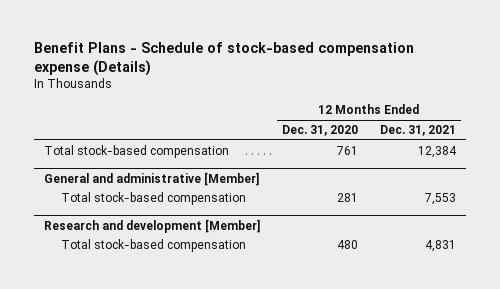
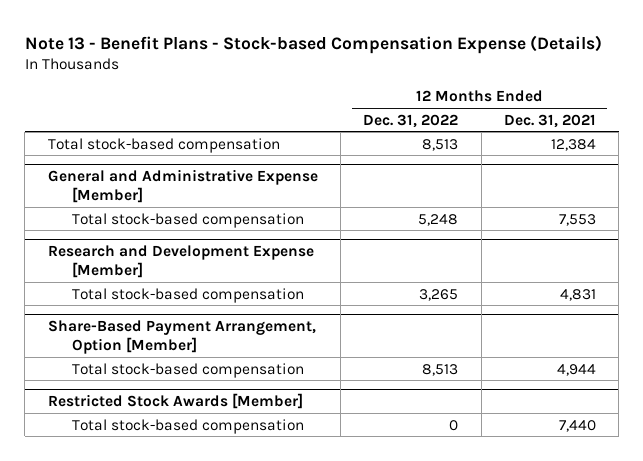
[33,41,414,76] Benefit Plans - Schedule of stock-based compensation expense (Details) -> [24,34,602,54] Note 13 - Benefit Plans - Stock-based Compensation Expense (Details)
[282,125,359,137] Dec. 31, 2020 -> none
none -> [363,113,459,128] Dec. 31, 2022
[44,171,261,186] General and administrative [Member] -> [47,169,318,204] General and Administrative Expense [Member]
[44,218,262,233] Research and development [Member] -> [47,245,314,279] Research and Development Expense [Member]
none -> [47,320,316,355] Share-Based Payment Arrangement, Option [Member]
none -> [71,362,304,378] Total stock-based compensation
none -> [47,393,303,410] Restricted Stock Awards [Member]
none -> [71,418,304,434] Total stock-based compensation

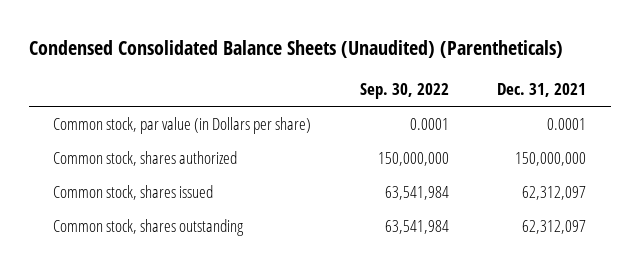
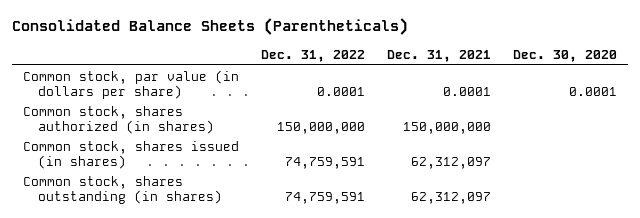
[28,40,563,59] Condensed Consolidated Balance Sheets (Unaudited) (Parentheticals) -> [11,18,408,36] Consolidated Balance Sheets (Parentheticals)
[359,83,449,100] Sep. 30, 2022 -> none
none -> [261,49,366,62] Dec. 31, 2022
none -> [513,49,618,62] Dec. 30, 2020
[53,116,312,134] Common stock, par value (in Dollars per share) -> [22,69,239,99] Common stock, par value (in dollars per share)
[53,150,238,166] Common stock, shares authorized -> [22,105,214,134] Common stock, shares authorized (in shares)
[53,184,214,200] Common stock, shares issued -> [22,140,239,169] Common stock, shares issued (in shares)
[53,218,245,236] Common stock, shares outstanding -> [22,175,222,204] Common stock, shares outstanding (in shares)

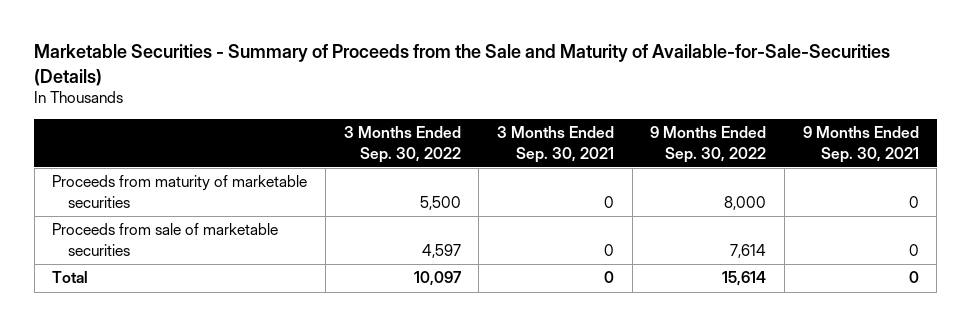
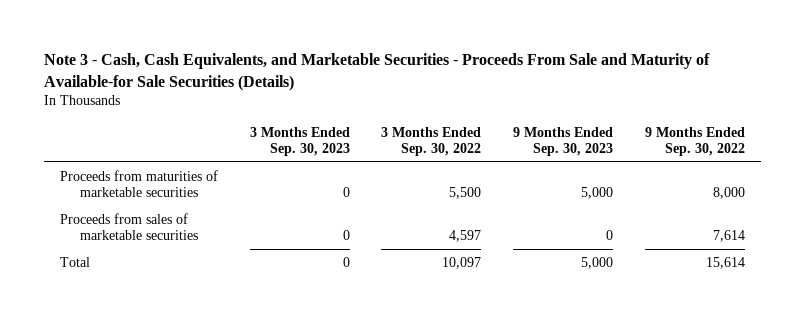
[34,44,891,86] Marketable Securities - Summary of Proceeds from the Sale and Maturity of Available-for-Sale-Securities (Details) -> [43,53,710,91] Note 3 - Cash, Cash Equivalents, and Marketable Securities - Proceeds From Sale and Maturity of Available-for Sale Securities (Details)
[497,126,615,163] 3 Months Ended Sep. 30, 2021 -> none
[802,126,919,163] 9 Months Ended Sep. 30, 2021 -> none
none -> [249,126,350,156] 3 Months Ended Sep. 30, 2023
none -> [513,126,614,156] 9 Months Ended Sep. 30, 2023
[52,175,308,208] Proceeds from maturity of marketable securities -> [59,169,218,197] Proceeds from maturities of marketable securities
[52,223,279,256] Proceeds from sale of marketable securities -> [59,212,199,240] Proceeds from sales of marketable securities

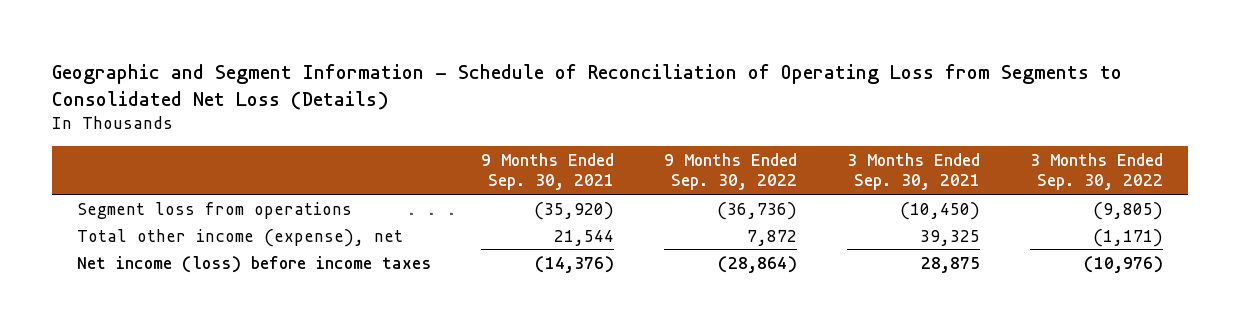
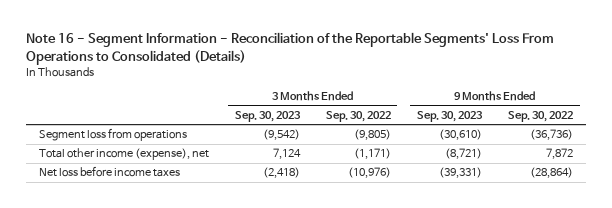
[51,63,1122,110] Geographic and Segment Information - Schedule of Reconciliation of Operating Loss from Segments to Consolidated Net Loss (Details) -> [25,32,554,65] Note 16 - Segment Information - Reconciliation of the Reportable Segments' Loss From Operations to Consolidated (Details)
[480,152,614,191] 9 Months Ended Sep. 30, 2021 -> none
[846,152,980,191] 3 Months Ended Sep. 30, 2021 -> none
none -> [234,111,301,123] Sep. 30, 2023
none -> [416,111,483,123] Sep. 30, 2023
[76,255,431,273] Net income (loss) before income taxes -> [38,166,180,178] Net loss before income taxes

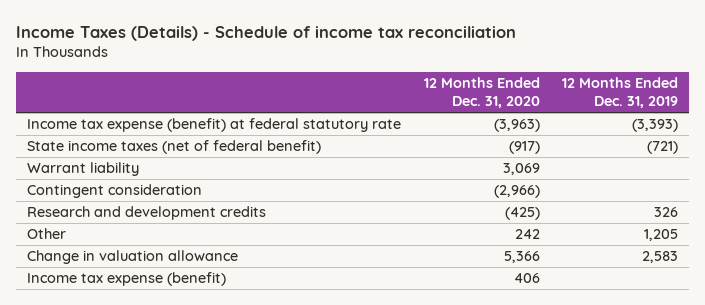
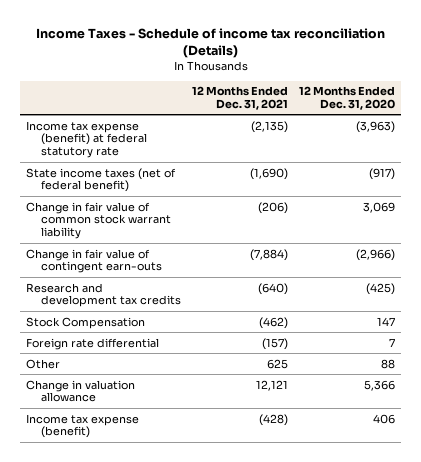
[15,25,516,41] Income Taxes (Details) - Schedule of income tax reconciliation -> [35,27,385,58] Income Taxes - Schedule of income tax reconciliation (Details)
[562,76,679,109] 12 Months Ended Dec. 31, 2019 -> none
none -> [192,86,289,110] 12 Months Ended Dec. 31, 2021
[26,162,139,177] Warrant liability -> [25,201,172,240] Change in fair value of common stock warrant liability
[26,184,202,199] Contingent consideration -> [25,248,163,274] Change in fair value of contingent earn-outs
[26,206,266,221] Research and development credits -> [25,282,182,308] Research and development tax credits
none -> [25,316,145,329] Stock Compensation
none -> [25,337,159,350] Foreign rate differential
[514,229,540,240] 242 -> [381,358,396,369] 88

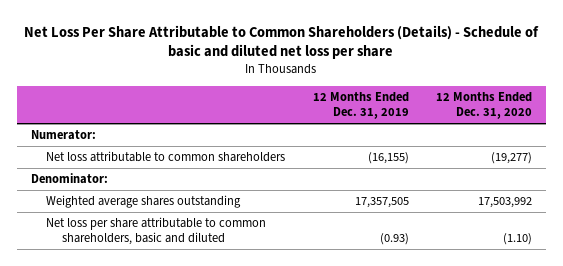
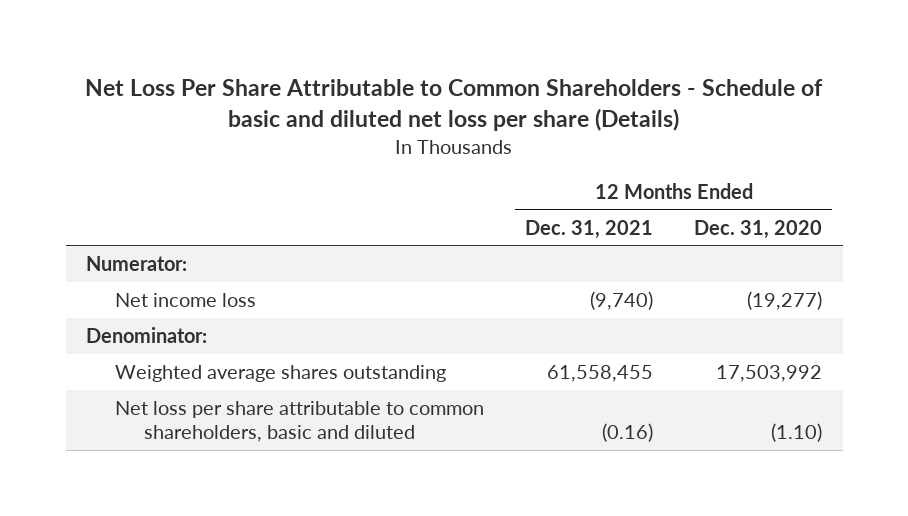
[24,24,540,60] Net Loss Per Share Attributable to Common Shareholders (Details) - Schedule of basic and diluted net loss per share -> [85,79,824,132] Net Loss Per Share Attributable to Common Shareholders - Schedule of basic and diluted net loss per share (Details)
[312,92,409,120] 12 Months Ended Dec. 31, 2019 -> none
none -> [525,219,654,239] Dec. 31, 2021
[46,151,286,163] Net loss attributable to common shareholders -> [115,293,257,308] Net income loss

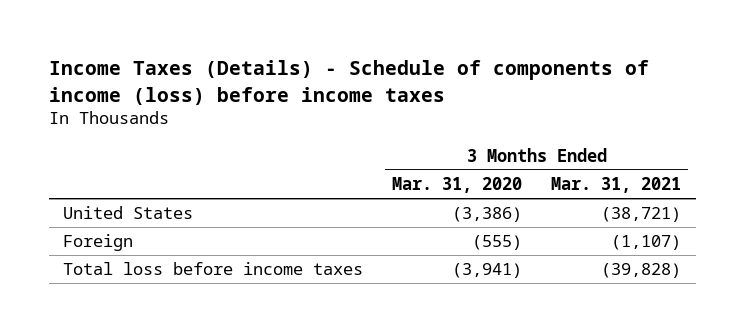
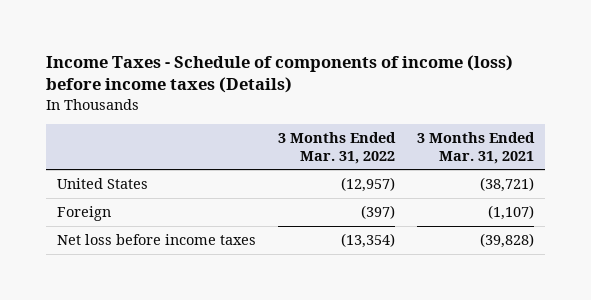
[48,60,649,105] Income Taxes (Details) - Schedule of components of income (loss) before income taxes -> [45,54,513,94] Income Taxes - Schedule of components of income (loss) before income taxes (Details)
[392,177,523,194] Mar. 31, 2020 -> none
none -> [277,132,396,164] 3 Months Ended Mar. 31, 2022
[63,262,364,276] Total loss before income taxes -> [56,233,256,245] Net loss before income taxes

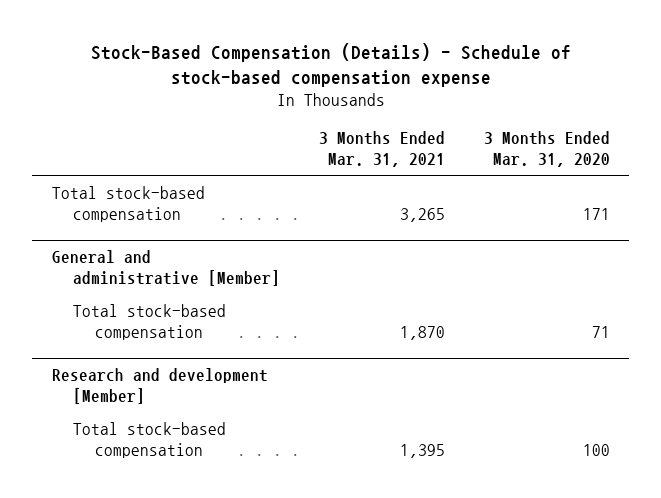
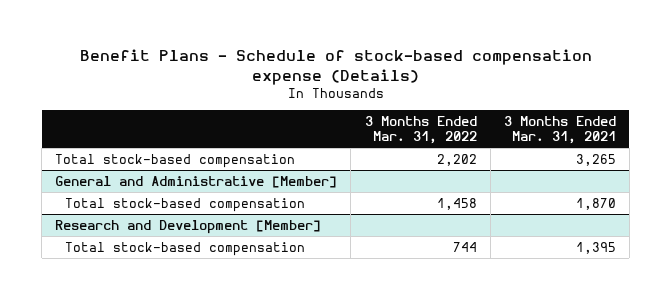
[90,42,571,88] Stock-Based Compensation (Details) - Schedule of stock-based compensation expense -> [79,49,592,85] Benefit Plans - Schedule of stock-based compensation expense (Details)
[483,131,610,168] 3 Months Ended Mar. 31, 2020 -> none
none -> [364,116,477,144] 3 Months Ended Mar. 31, 2022
[51,250,281,286] General and administrative [Member] -> [55,175,338,188] General and Administrative [Member]
[51,368,268,404] Research and development [Member] -> [55,219,322,234] Research and Development [Member]

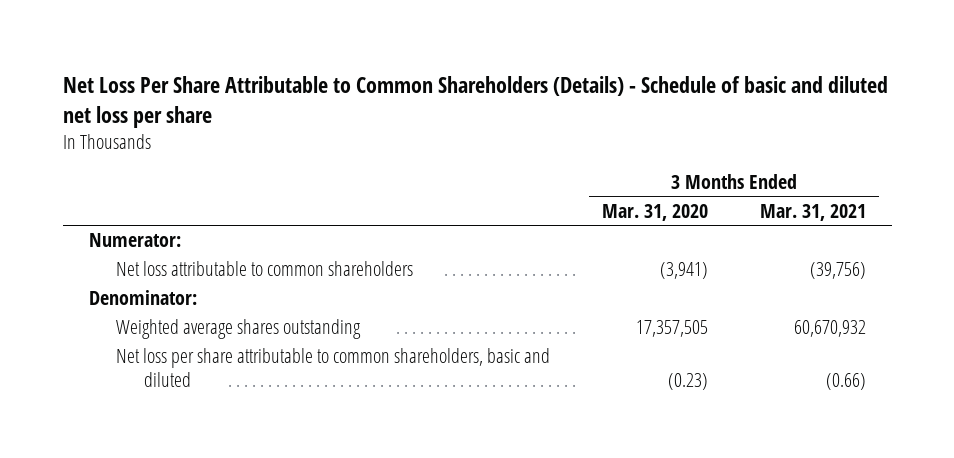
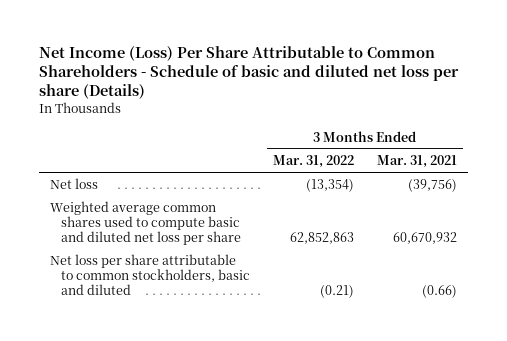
[62,75,888,128] Net Loss Per Share Attributable to Common Shareholders (Details) - Schedule of basic and diluted net loss per share -> [38,45,459,100] Net Income (Loss) Per Share Attributable to Common Shareholders - Schedule of basic and diluted net loss per share (Details)
[601,203,708,221] Mar. 31, 2020 -> none
none -> [272,155,354,169] Mar. 31, 2022
[88,233,181,248] Numerator: -> none
[88,290,197,306] Denominator: -> none
[116,261,414,277] Net loss attributable to common shareholders -> [50,178,99,190] Net loss
[116,319,362,340] Weighted average shares outstanding -> [50,201,241,245] Weighted average common shares used to compute basic and diluted net loss per share
[116,348,551,388] Net loss per share attributable to common shareholders, basic and diluted -> [50,254,250,295] Net loss per share attributable to common stockholders, basic and diluted

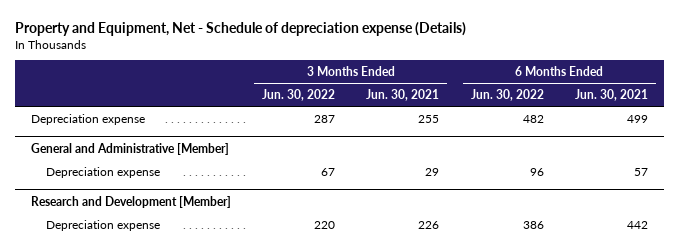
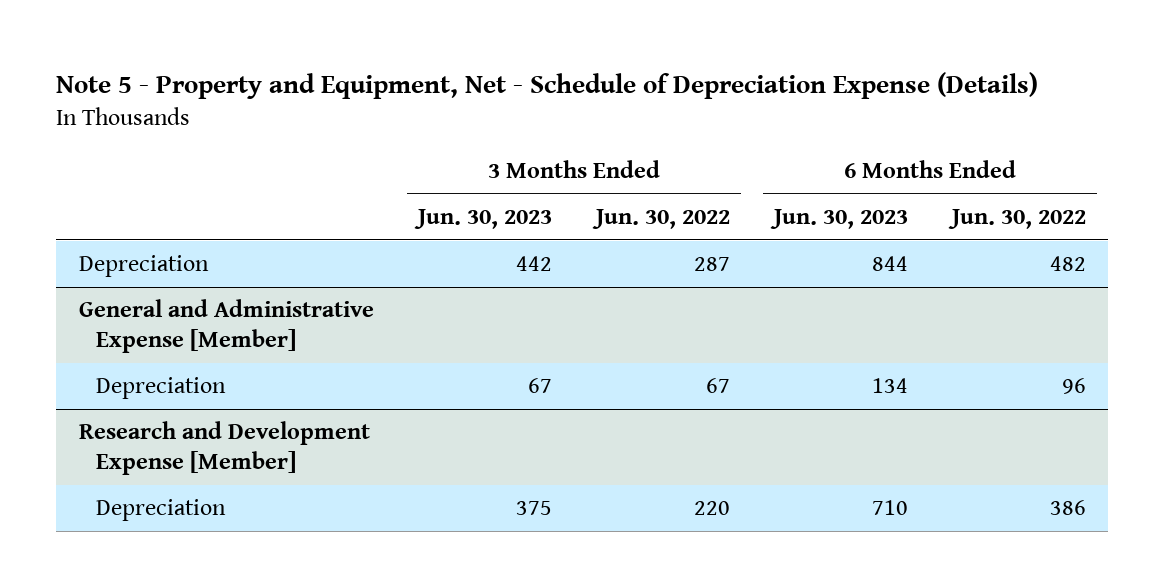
[14,21,466,36] Property and Equipment, Net - Schedule of depreciation expense (Details) -> [56,71,1039,99] Note 5 - Property and Equipment, Net - Schedule of Depreciation Expense (Details)
[366,89,440,102] Jun. 30, 2021 -> none
[575,89,649,102] Jun. 30, 2021 -> none
none -> [413,208,552,229] Jun. 30, 2023
none -> [770,208,909,229] Jun. 30, 2023
[30,113,145,125] Depreciation expense -> [78,255,209,278] Depreciation
[30,142,229,155] General and Administrative [Member] -> [78,299,374,354] General and Administrative Expense [Member]
[46,166,161,178] Depreciation expense -> [95,377,226,400] Depreciation
[30,195,231,208] Research and Development [Member] -> [78,421,370,476] Research and Development Expense [Member]
[46,219,161,231] Depreciation expense -> [95,499,226,522] Depreciation

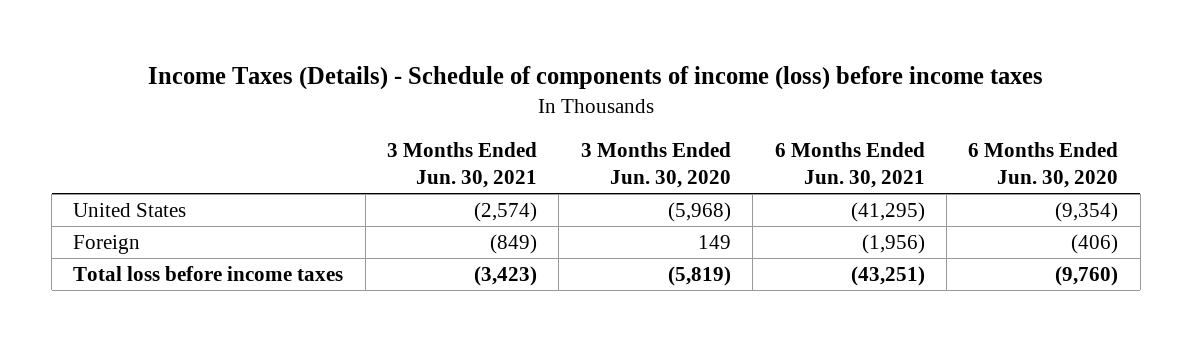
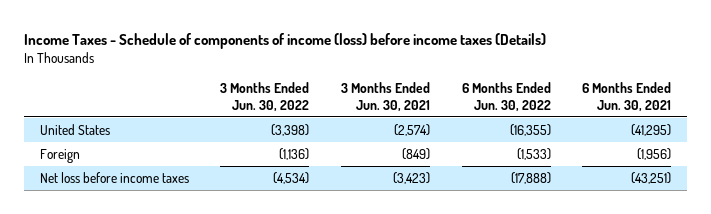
[147,66,1043,91] Income Taxes (Details) - Schedule of components of income (loss) before income taxes -> [24,32,547,49] Income Taxes - Schedule of components of income (loss) before income taxes (Details)
[580,142,731,189] 3 Months Ended Jun. 30, 2020 -> none
[968,142,1119,189] 6 Months Ended Jun. 30, 2020 -> none
none -> [220,81,310,112] 3 Months Ended Jun. 30, 2022
none -> [461,81,551,112] 6 Months Ended Jun. 30, 2022
[73,266,344,282] Total loss before income taxes -> [39,171,189,183] Net loss before income taxes

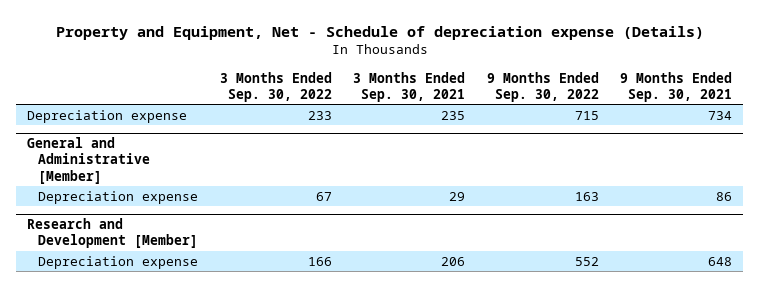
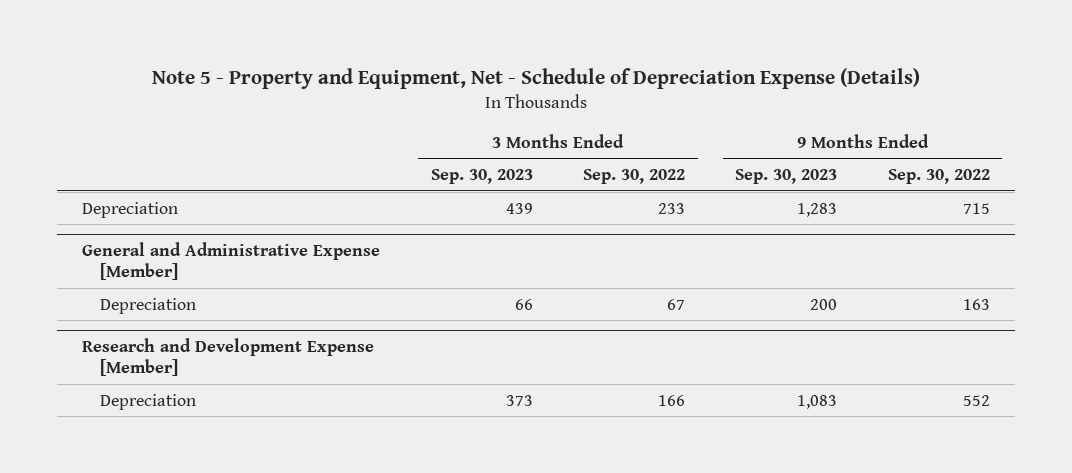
[55,25,704,40] Property and Equipment, Net - Schedule of depreciation expense (Details) -> [151,68,920,90] Note 5 - Property and Equipment, Net - Schedule of Depreciation Expense (Details)
[353,71,466,102] 3 Months Ended Sep. 30, 2021 -> none
[620,71,733,102] 9 Months Ended Sep. 30, 2021 -> none
none -> [430,168,533,184] Sep. 30, 2023
none -> [735,168,838,184] Sep. 30, 2023
[26,109,187,123] Depreciation expense -> [82,201,179,218] Depreciation
[26,137,151,184] General and Administrative [Member] -> [82,242,381,281] General and Administrative Expense [Member]
[38,190,199,204] Depreciation expense -> [100,297,197,314] Depreciation
[26,218,199,249] Research and Development [Member] -> [82,338,375,377] Research and Development Expense [Member]
[38,255,199,269] Depreciation expense -> [100,393,197,410] Depreciation

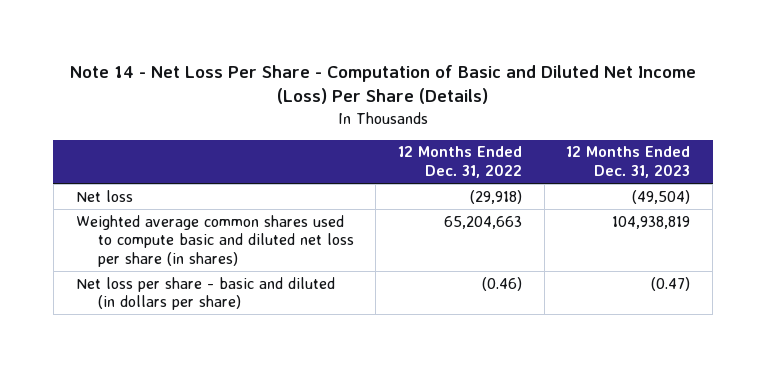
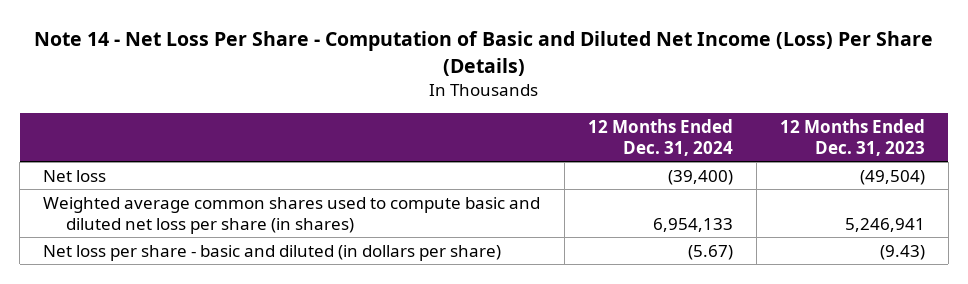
[398,146,523,179] 12 Months Ended Dec. 31, 2022 -> none
none -> [587,118,733,157] 12 Months Ended Dec. 31, 2024
[612,215,691,229] 104,938,819 -> [844,218,925,233] 5,246,941
[651,276,691,291] (0.47) -> [879,244,925,260] (9.43)

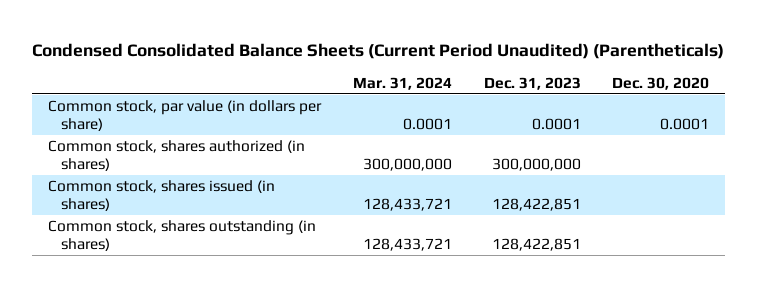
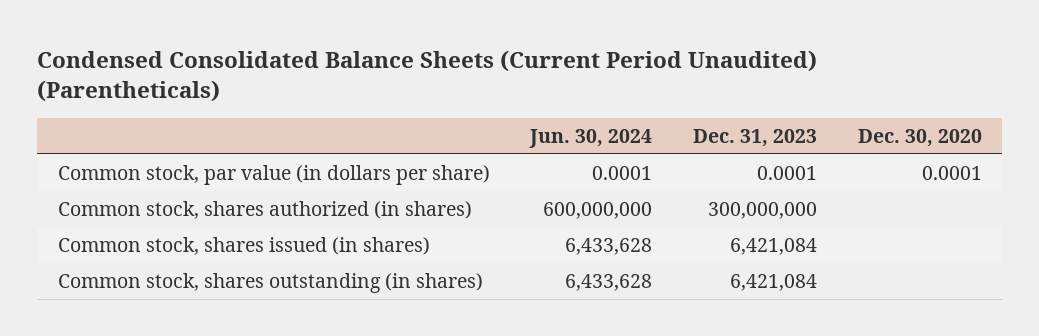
[352,76,452,90] Mar. 31, 2024 -> none
none -> [529,128,653,148] Jun. 30, 2024
[491,197,581,211] 128,422,851 -> [729,238,817,256] 6,421,084
[491,237,581,251] 128,422,851 -> [729,274,817,292] 6,421,084

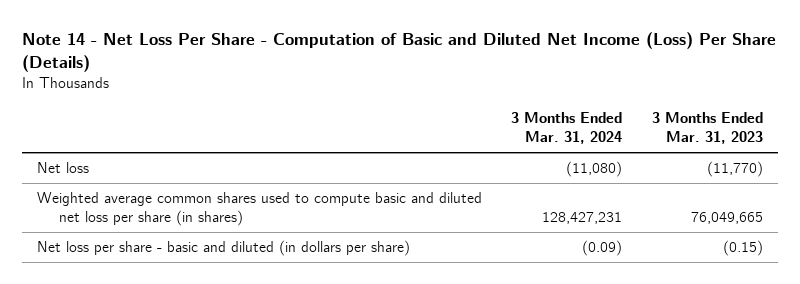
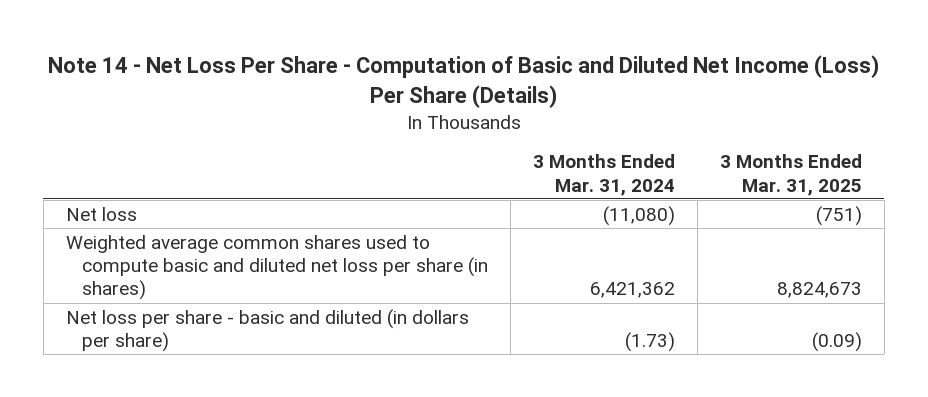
[652,112,764,145] 3 Months Ended Mar. 31, 2023 -> none
none -> [719,154,862,196] 3 Months Ended Mar. 31, 2025
[542,212,623,225] 128,427,231 -> [589,282,675,299] 6,421,362
[582,239,623,256] (0.09) -> [624,332,675,353] (1.73)

